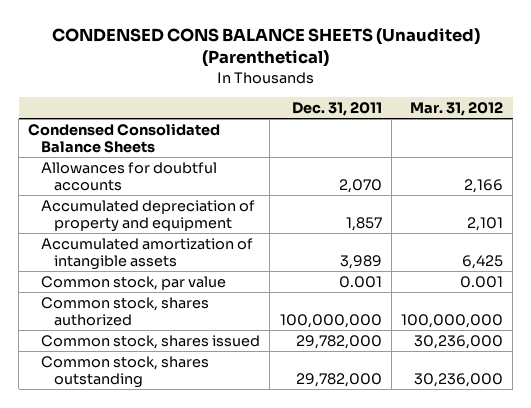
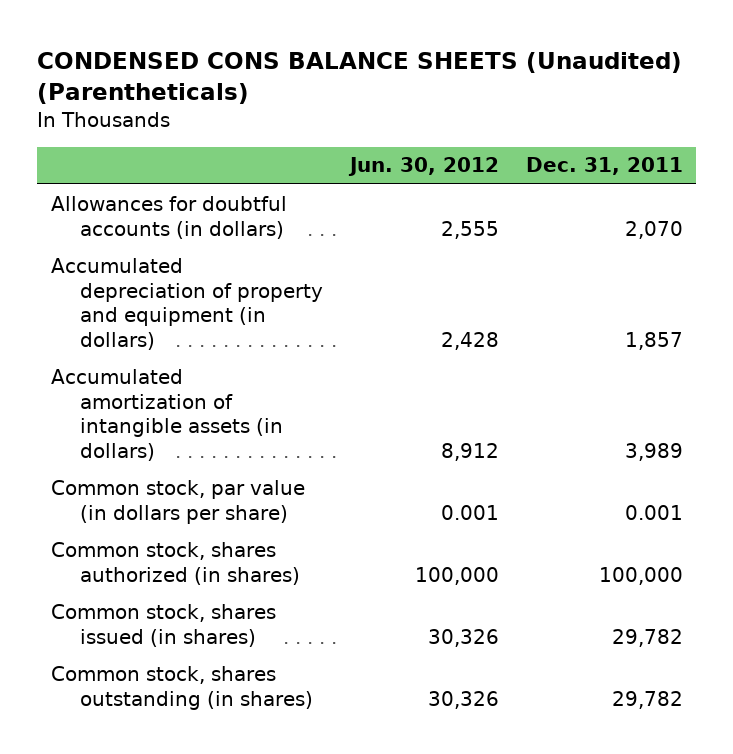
[51,27,480,68] CONDENSED CONS BALANCE SHEETS (Unaudited) (Parenthetical) -> [37,51,683,104] CONDENSED CONS BALANCE SHEETS (Unaudited) (Parentheticals)
[410,101,504,116] Mar. 31, 2012 -> none
none -> [347,157,499,177] Jun. 30, 2012
[28,122,221,153] Condensed Consolidated Balance Sheets -> none
[41,161,218,191] Allowances for doubtful accounts -> [50,195,287,239] Allowances for doubtful accounts (in dollars)
[41,199,256,232] Accumulated depreciation of property and equipment -> [50,257,324,351] Accumulated depreciation of property and equipment (in dollars)
[41,237,254,270] Accumulated amortization of intangible assets -> [50,368,284,462] Accumulated amortization of intangible assets (in dollars)
[41,275,227,290] Common stock, par value -> [50,479,305,524] Common stock, par value (in dollars per share)
[41,296,210,326] Common stock, shares authorized -> [50,541,301,585] Common stock, shares authorized (in shares)
[279,313,382,328] 100,000,000 -> [598,566,683,585] 100,000
[41,334,261,349] Common stock, shares issued -> [50,603,276,647] Common stock, shares issued (in shares)
[295,334,382,349] 29,782,000 -> [611,628,683,647] 29,782
[41,355,210,388] Common stock, shares outstanding -> [50,665,314,710] Common stock, shares outstanding (in shares)
[295,372,382,387] 29,782,000 -> [611,690,683,709] 29,782

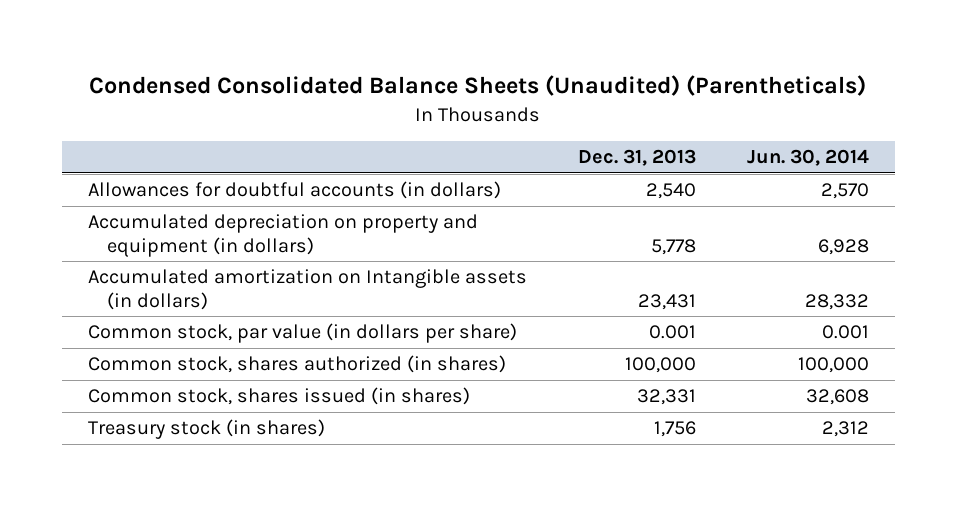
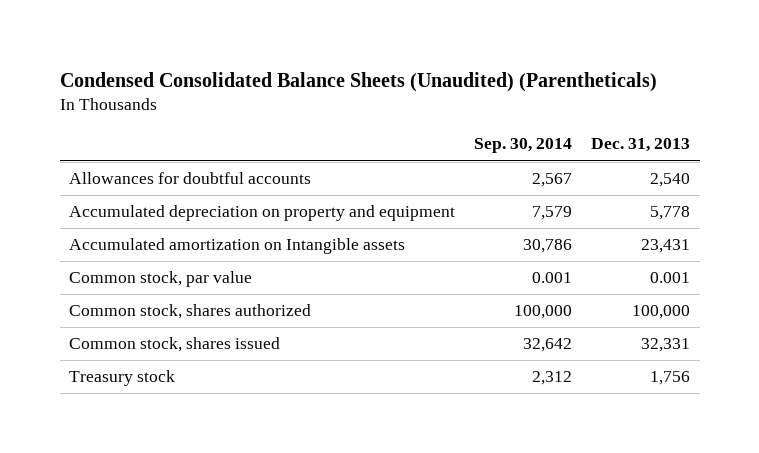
[747,149,870,167] Jun. 30, 2014 -> none
none -> [474,138,573,154] Sep. 30, 2014
[87,181,501,200] Allowances for doubtful accounts (in dollars) -> [69,172,312,185] Allowances for doubtful accounts
[87,214,478,257] Accumulated depreciation on property and equipment (in dollars) -> [69,205,456,222] Accumulated depreciation on property and equipment
[87,269,527,310] Accumulated amortization on Intangible assets (in dollars) -> [69,238,406,255] Accumulated amortization on Intangible assets
[87,323,517,344] Common stock, par value (in dollars per share) -> [69,271,253,288] Common stock, par value
[87,355,506,374] Common stock, shares authorized (in shares) -> [69,304,312,320] Common stock, shares authorized
[87,387,470,406] Common stock, shares issued (in shares) -> [69,337,281,353] Common stock, shares issued
[87,419,325,440] Treasury stock (in shares) -> [69,370,176,387] Treasury stock

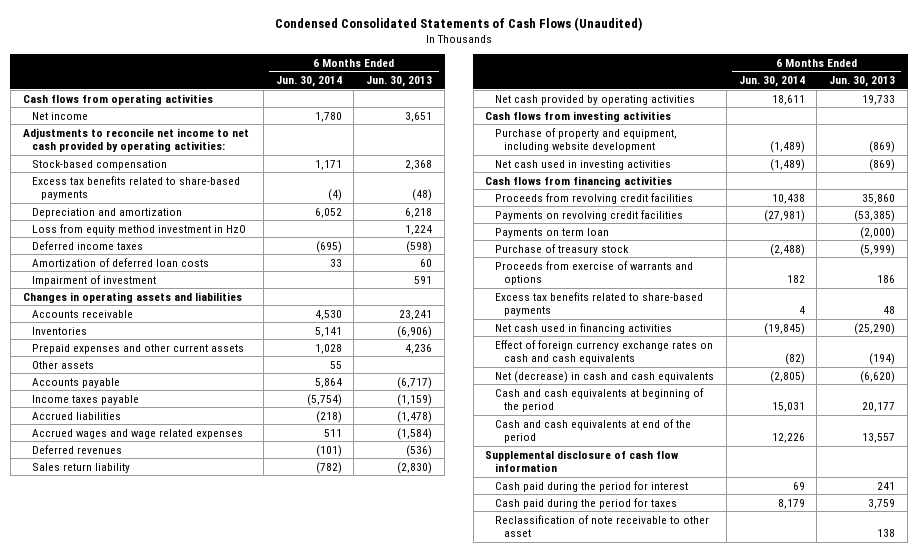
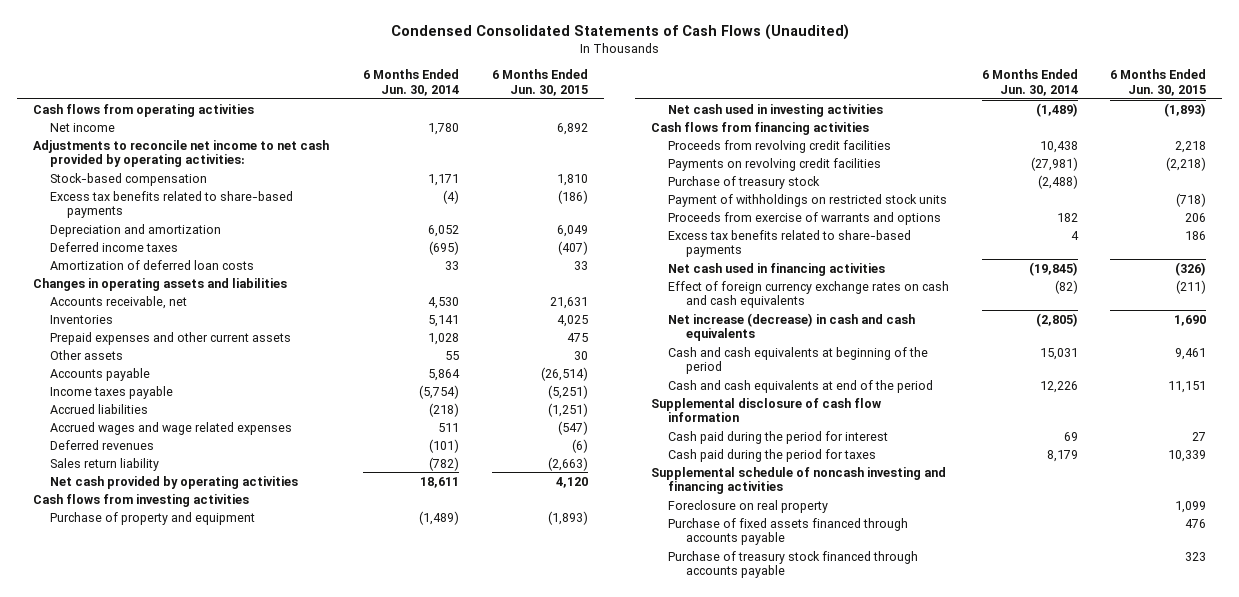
[366,76,433,88] Jun. 30, 2013 -> none
none -> [491,69,588,96] 6 Months Ended Jun. 30, 2015
[31,223,246,235] Loss from equity method investment in HzO -> none
[31,274,156,286] Impairment of investment -> none
[31,309,133,318] Accounts receivable -> [49,295,187,309] Accounts receivable, net
[494,127,677,153] Purchase of property and equipment, including website development -> [49,511,255,525] Purchase of property and equipment
[494,227,609,238] Payments on term loan -> none
none -> [668,193,948,207] Payment of withholdings on restricted stock units
[494,370,714,383] Net (decrease) in cash and cash equivalents -> [668,312,916,342] Net increase (decrease) in cash and cash equivalents
[494,514,709,538] Reclassification of note receivable to other asset -> none
none -> [651,466,947,495] Supplemental schedule of noncash investing and financing activities
none -> [668,499,829,513] Foreclosure on real property
none -> [668,517,909,546] Purchase of fixed assets financed through accounts payable
none -> [668,550,919,579] Purchase of treasury stock financed through accounts payable

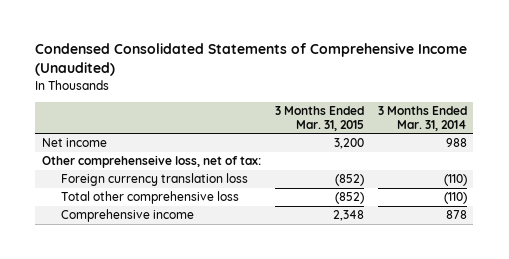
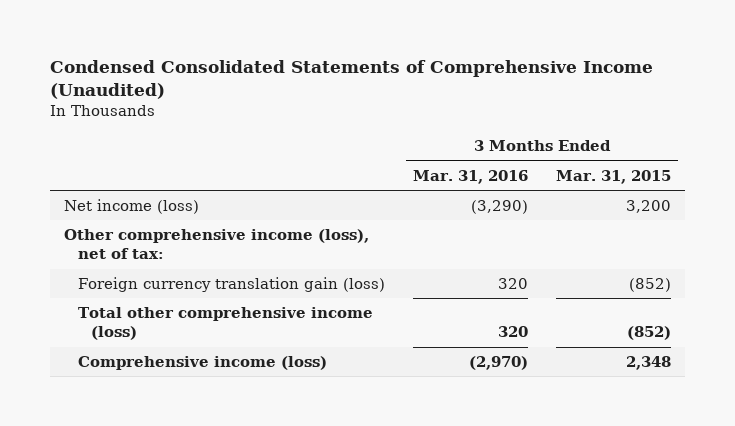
[377,105,467,131] 3 Months Ended Mar. 31, 2014 -> none
none -> [412,169,528,184] Mar. 31, 2016
[42,138,108,148] Net income -> [63,199,199,215] Net income (loss)
[42,155,262,169] Other comprehenseive loss, net of tax: -> [63,229,369,260] Other comprehensive income (loss), net of tax:
[60,173,248,187] Foreign currency translation loss -> [77,277,385,293] Foreign currency translation gain (loss)
[60,191,239,205] Total other comprehensive loss -> [77,307,373,341] Total other comprehensive income (loss)
[60,209,194,223] Comprehensive income -> [77,356,327,371] Comprehensive income (loss)

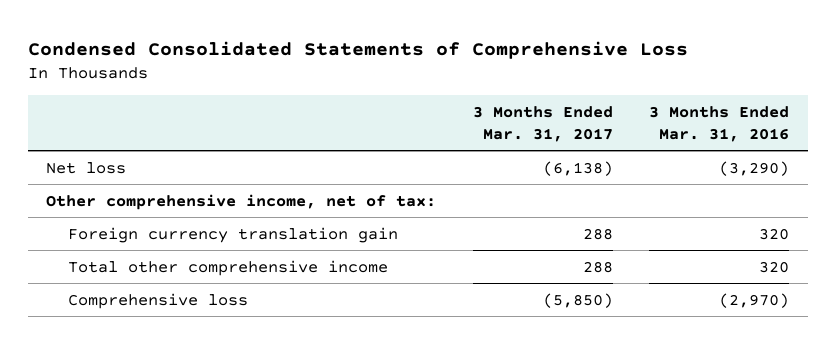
[49,60,653,100] Condensed Consolidated Statements of Comprehensive Income (Unaudited) -> [28,40,689,59] Condensed Consolidated Statements of Comprehensive Loss
[555,169,671,184] Mar. 31, 2015 -> none
none -> [472,106,613,142] 3 Months Ended Mar. 31, 2017
[63,199,199,215] Net income (loss) -> [46,161,127,174] Net loss
[63,229,369,260] Other comprehensive income (loss), net of tax: -> [46,193,437,210] Other comprehensive income, net of tax:
[77,277,385,293] Foreign currency translation gain (loss) -> [68,226,399,243] Foreign currency translation gain
[77,307,373,341] Total other comprehensive income (loss) -> [68,259,389,276] Total other comprehensive income
[77,356,327,371] Comprehensive income (loss) -> [68,292,249,309] Comprehensive loss

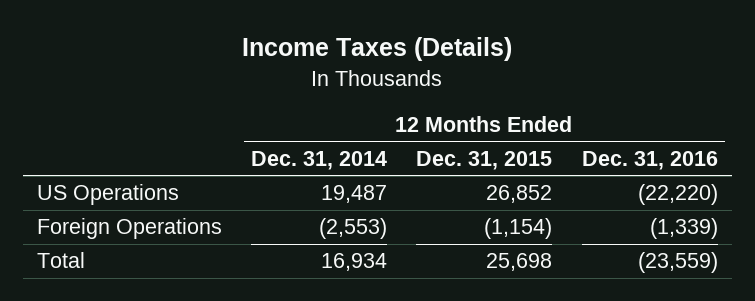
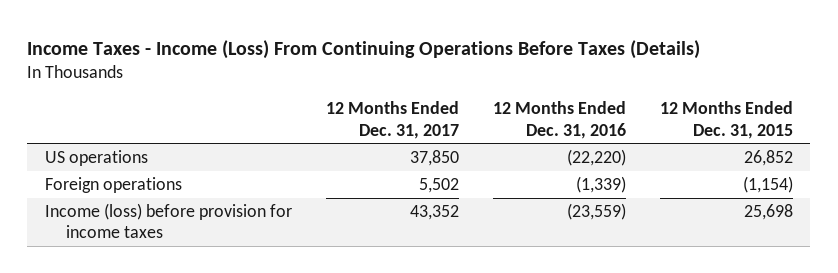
[242,37,513,62] Income Taxes (Details) -> [27,39,701,59] Income Taxes - Income (Loss) From Continuing Operations Before Taxes (Details)
[251,150,388,170] Dec. 31, 2014 -> none
none -> [325,101,459,139] 12 Months Ended Dec. 31, 2017
[37,184,180,206] US Operations -> [44,149,148,166] US operations
[37,218,223,240] Foreign Operations -> [44,176,182,193] Foreign operations
[37,252,86,269] Total -> [44,202,292,239] Income (loss) before provision for income taxes

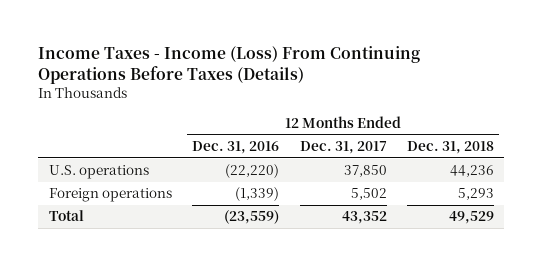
[660,101,794,139] 12 Months Ended Dec. 31, 2015 -> none
none -> [407,141,495,155] Dec. 31, 2018
[44,149,148,166] US operations -> [48,165,149,180] U.S. operations
[44,202,292,239] Income (loss) before provision for income taxes -> [48,210,84,222] Total

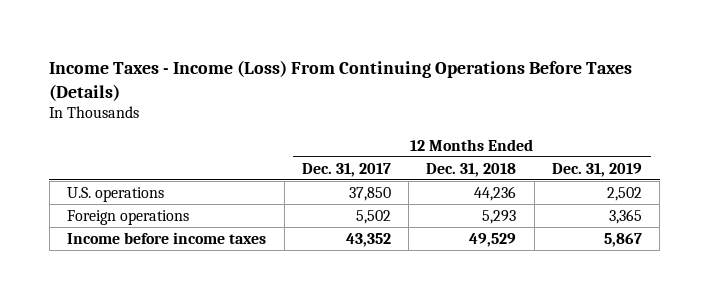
[192,141,280,155] Dec. 31, 2016 -> none
none -> [552,162,643,177] Dec. 31, 2019
[48,210,84,222] Total -> [67,231,267,244] Income before income taxes

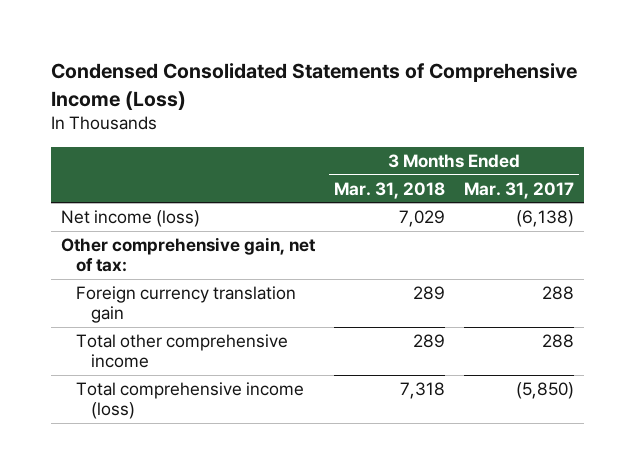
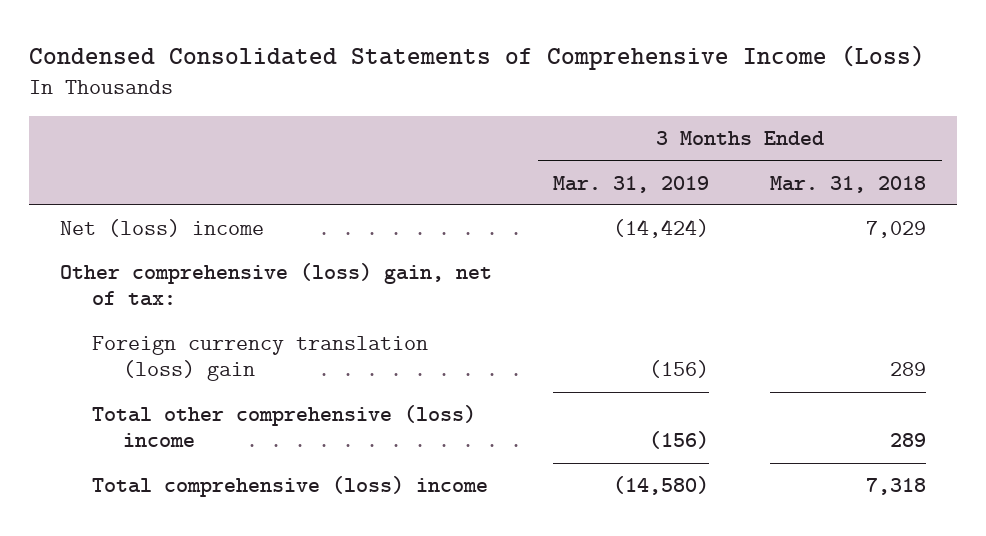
[464,181,575,199] Mar. 31, 2017 -> none
none -> [553,175,710,193] Mar. 31, 2019
[60,210,200,228] Net income (loss) -> [59,218,264,237] Net (loss) income
[60,237,316,273] Other comprehensive gain, net of tax: -> [59,262,492,307] Other comprehensive (loss) gain, net of tax:
[76,286,297,324] Foreign currency translation gain -> [91,335,428,382] Foreign currency translation (loss) gain
[76,334,289,369] Total other comprehensive income -> [91,404,476,448] Total other comprehensive (loss) income
[76,382,305,420] Total comprehensive income (loss) -> [91,475,488,497] Total comprehensive (loss) income

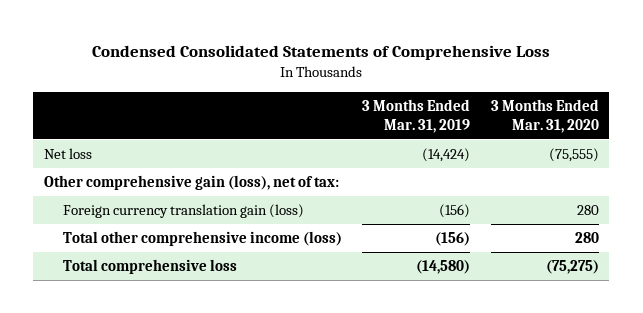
[29,44,926,70] Condensed Consolidated Statements of Comprehensive Income (Loss) -> [92,44,551,60] Condensed Consolidated Statements of Comprehensive Loss
[770,175,927,193] Mar. 31, 2018 -> none
none -> [490,99,599,133] 3 Months Ended Mar. 31, 2020
[59,218,264,237] Net (loss) income -> [43,148,92,160] Net loss
[59,262,492,307] Other comprehensive (loss) gain, net of tax: -> [43,175,339,191] Other comprehensive gain (loss), net of tax:
[91,335,428,382] Foreign currency translation (loss) gain -> [62,204,304,219] Foreign currency translation gain (loss)
[91,404,476,448] Total other comprehensive (loss) income -> [62,231,342,247] Total other comprehensive income (loss)
[91,475,488,497] Total comprehensive (loss) income -> [62,259,237,275] Total comprehensive loss

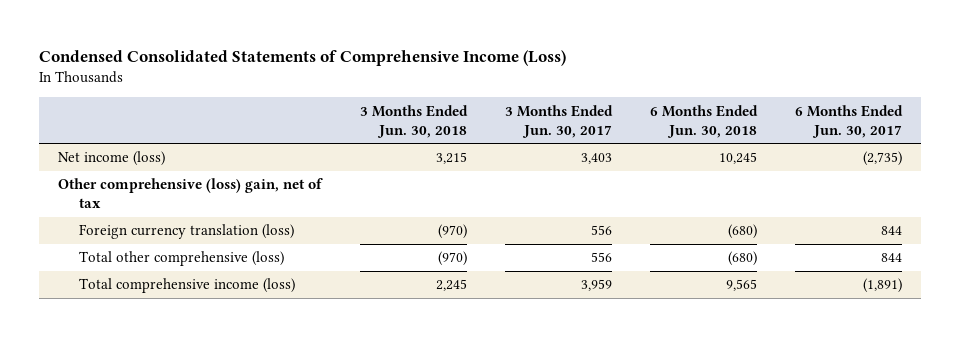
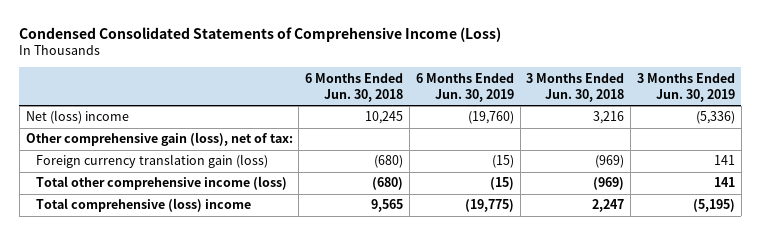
[505,104,614,138] 3 Months Ended Jun. 30, 2017 -> none
[795,104,904,138] 6 Months Ended Jun. 30, 2017 -> none
none -> [415,72,514,102] 6 Months Ended Jun. 30, 2019
none -> [636,72,735,102] 3 Months Ended Jun. 30, 2019
[58,151,166,167] Net income (loss) -> [25,110,129,125] Net (loss) income
[436,152,468,165] 3,215 -> [593,111,625,125] 3,216
[58,178,324,209] Other comprehensive (loss) gain, net of tax -> [25,132,293,147] Other comprehensive gain (loss), net of tax:
[78,224,294,240] Foreign currency translation (loss) -> [35,154,268,169] Foreign currency translation gain (loss)
[438,224,468,240] (970) -> [595,155,625,169] (969)
[78,251,284,267] Total other comprehensive (loss) -> [35,176,287,191] Total other comprehensive income (loss)
[438,251,468,267] (970) -> [593,177,625,191] (969)
[78,278,295,294] Total comprehensive income (loss) -> [35,198,251,213] Total comprehensive (loss) income
[436,279,468,292] 2,245 -> [592,199,625,213] 2,247

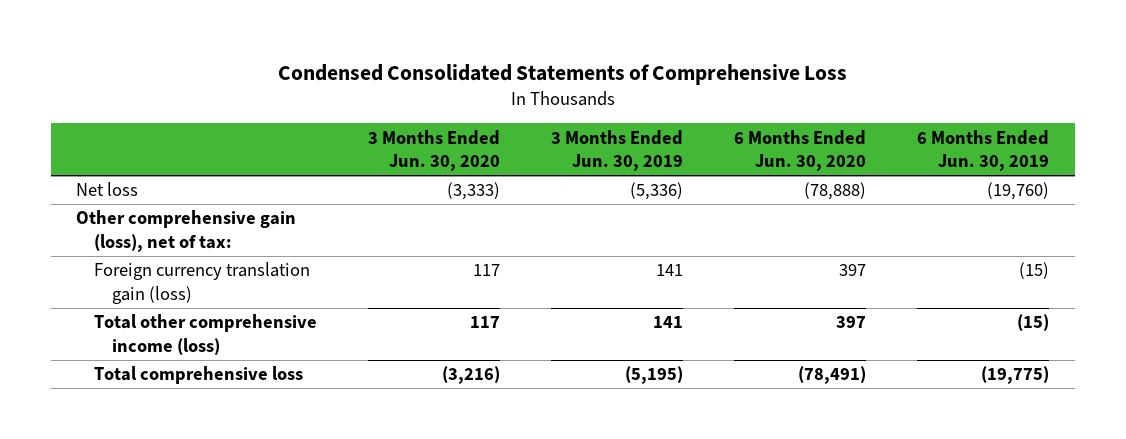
[19,26,502,42] Condensed Consolidated Statements of Comprehensive Income (Loss) -> [277,63,847,85] Condensed Consolidated Statements of Comprehensive Loss
[305,72,404,102] 6 Months Ended Jun. 30, 2018 -> none
[526,72,625,102] 3 Months Ended Jun. 30, 2018 -> none
none -> [368,129,501,172] 3 Months Ended Jun. 30, 2020
none -> [734,129,867,172] 6 Months Ended Jun. 30, 2020
[25,110,129,125] Net (loss) income -> [76,182,139,197] Net loss
[35,198,251,213] Total comprehensive (loss) income -> [94,366,304,385] Total comprehensive loss

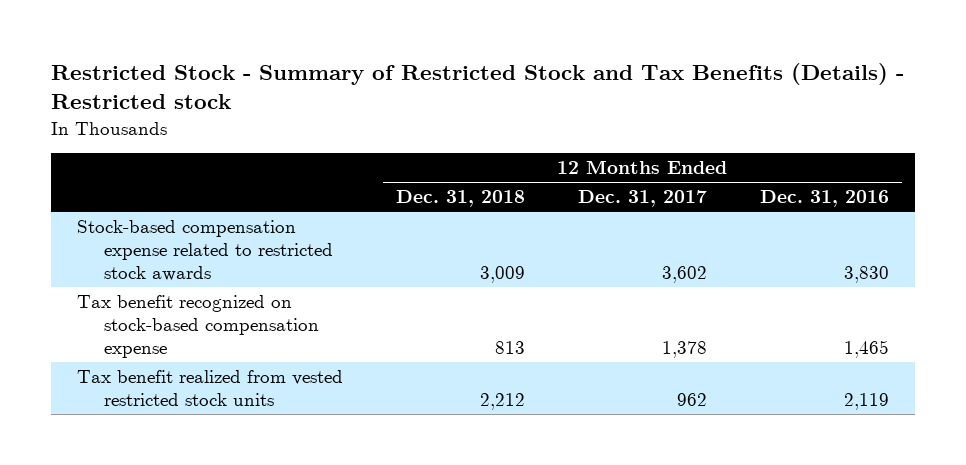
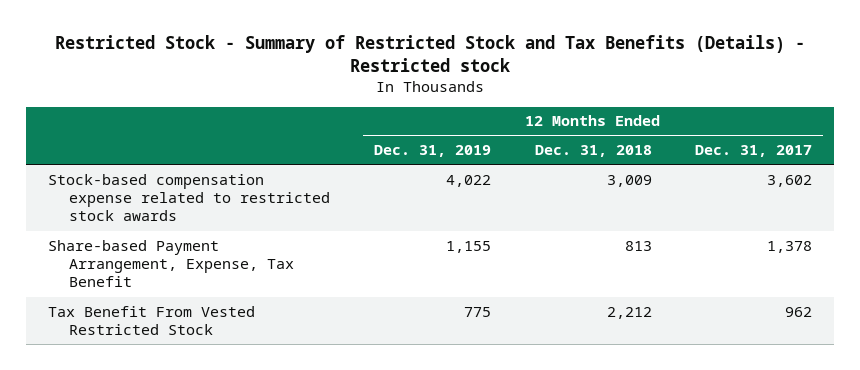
[759,190,889,208] Dec. 31, 2016 -> none
none -> [374,145,492,158] Dec. 31, 2019
[77,294,319,359] Tax benefit recognized on stock-based compensation expense -> [47,239,295,288] Share-based Payment Arrangement, Expense, Tax Benefit
[77,369,344,407] Tax benefit realized from vested restricted stock units -> [47,305,255,336] Tax Benefit From Vested Restricted Stock

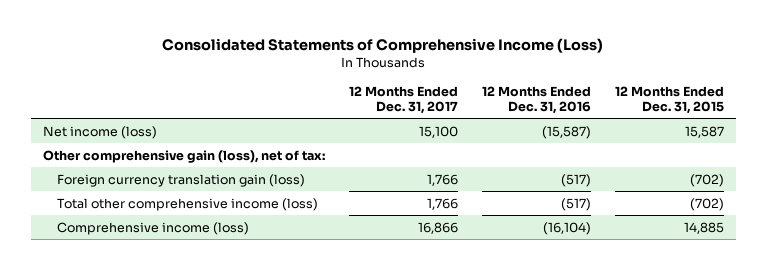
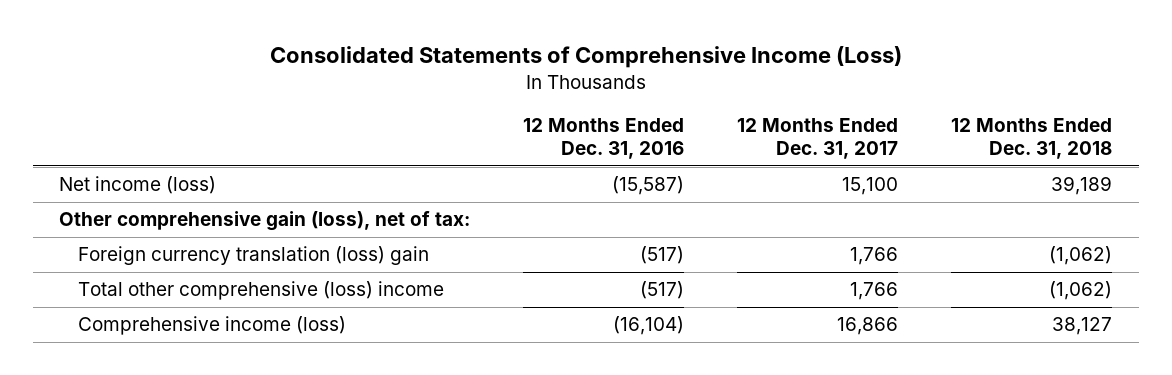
[614,86,724,115] 12 Months Ended Dec. 31, 2015 -> none
none -> [951,118,1113,160] 12 Months Ended Dec. 31, 2018
[57,173,306,187] Foreign currency translation gain (loss) -> [77,246,429,266] Foreign currency translation (loss) gain
[57,197,319,211] Total other comprehensive income (loss) -> [77,281,444,301] Total other comprehensive (loss) income

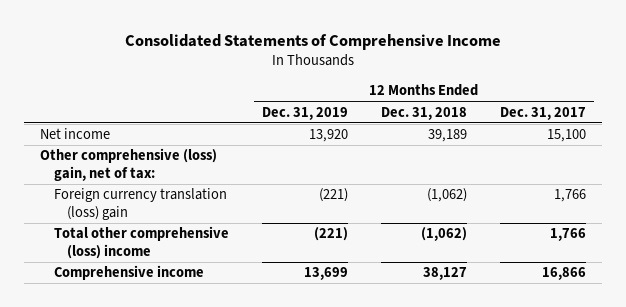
[269,45,902,68] Consolidated Statements of Comprehensive Income (Loss) -> [125,34,502,51] Consolidated Statements of Comprehensive Income
[523,118,685,160] 12 Months Ended Dec. 31, 2016 -> none
none -> [261,106,348,120] Dec. 31, 2019
[59,176,217,195] Net income (loss) -> [40,128,111,140] Net income
[59,211,471,232] Other comprehensive gain (loss), net of tax: -> [40,148,218,181] Other comprehensive (loss) gain, net of tax:
[77,316,346,336] Comprehensive income (loss) -> [53,265,204,281] Comprehensive income

